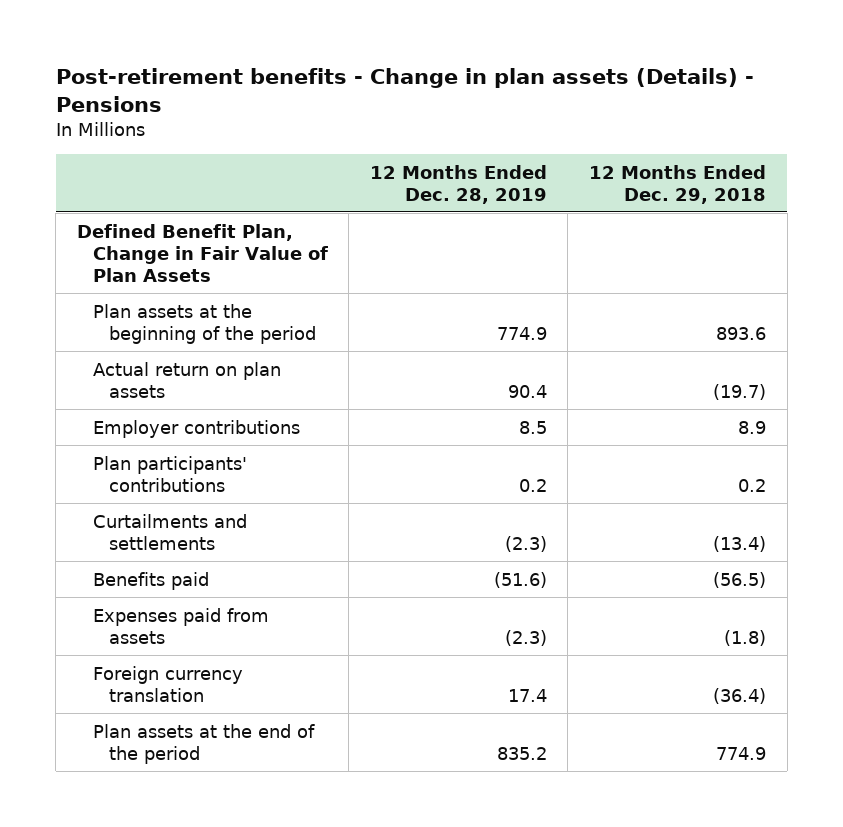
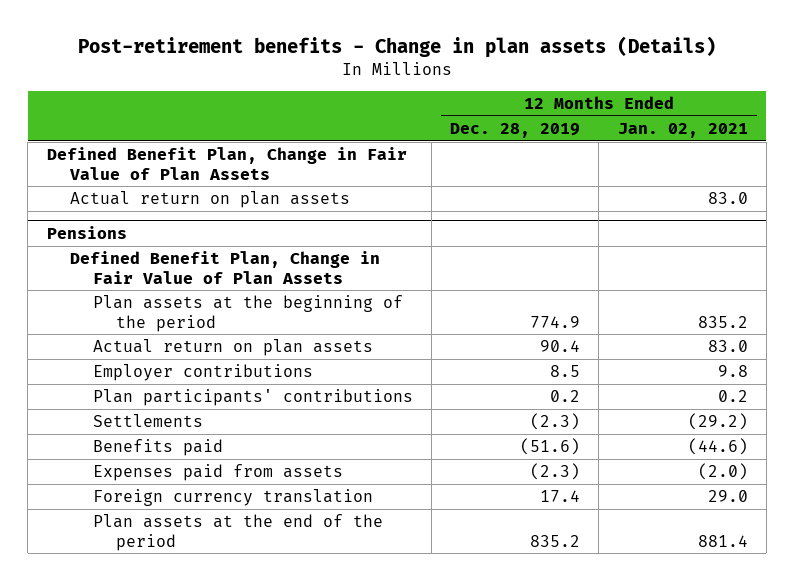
[55,67,754,112] Post-retirement benefits - Change in plan assets (Details) - Pensions -> [78,36,717,59] Post-retirement benefits - Change in plan assets (Details)
[589,164,767,204] 12 Months Ended Dec. 29, 2018 -> none
none -> [617,123,748,139] Jan. 02, 2021
none -> [69,191,350,209] Actual return on plan assets
none -> [46,225,127,239] Pensions
none -> [69,251,380,284] Defined Benefit Plan, Change in Fair Value of Plan Assets
[92,513,247,550] Curtailments and settlements -> none
none -> [93,414,204,428] Settlements

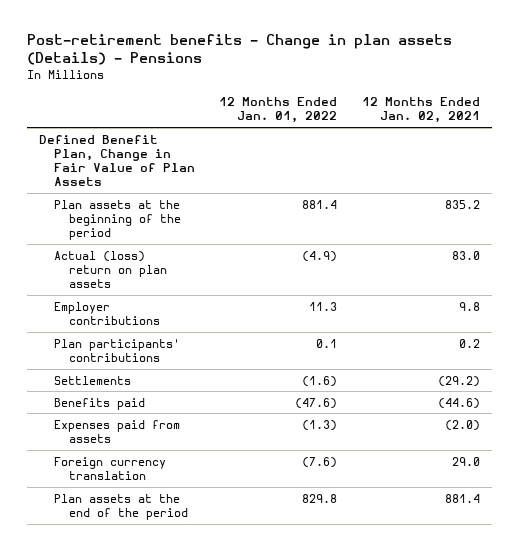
[78,36,717,59] Post-retirement benefits - Change in plan assets (Details) -> [26,33,452,66] Post-retirement benefits - Change in plan assets (Details) - Pensions
[450,123,581,139] Dec. 28, 2019 -> none
none -> [219,97,338,124] 12 Months Ended Jan. 01, 2022
[69,191,350,209] Actual return on plan assets -> none
[46,225,127,239] Pensions -> none
[69,251,380,284] Defined Benefit Plan, Change in Fair Value of Plan Assets -> none
[93,339,374,357] Actual return on plan assets -> [53,250,167,288] Actual (loss) return on plan assets

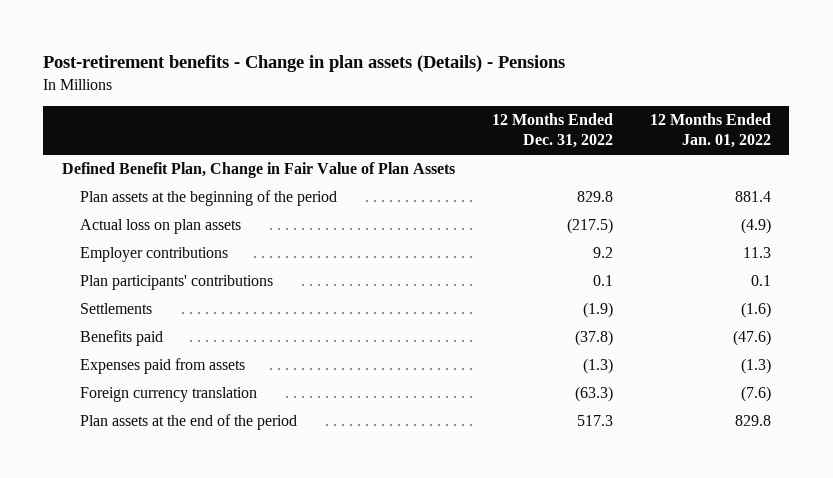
[362,97,481,124] 12 Months Ended Jan. 02, 2021 -> none
none -> [491,113,613,149] 12 Months Ended Dec. 31, 2022
[53,250,167,288] Actual (loss) return on plan assets -> [80,219,242,235] Actual loss on plan assets

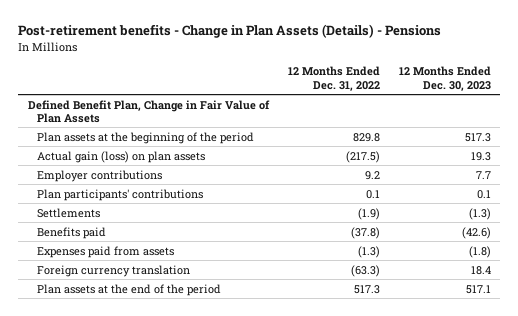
[43,55,566,73] Post-retirement benefits - Change in plan assets (Details) - Pensions -> [18,24,442,39] Post-retirement benefits - Change in Plan Assets (Details) - Pensions
[649,113,771,149] 12 Months Ended Jan. 01, 2022 -> none
none -> [398,66,491,91] 12 Months Ended Dec. 30, 2023
[80,219,242,235] Actual loss on plan assets -> [36,150,205,163] Actual gain (loss) on plan assets

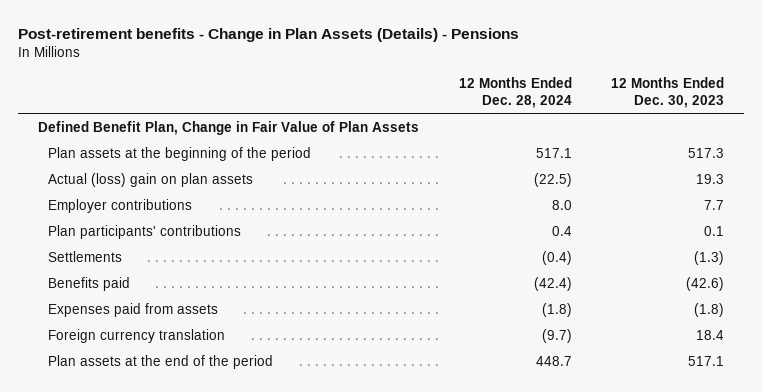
[287,66,380,91] 12 Months Ended Dec. 31, 2022 -> none
none -> [458,77,572,108] 12 Months Ended Dec. 28, 2024
[36,150,205,163] Actual gain (loss) on plan assets -> [47,172,253,187] Actual (loss) gain on plan assets

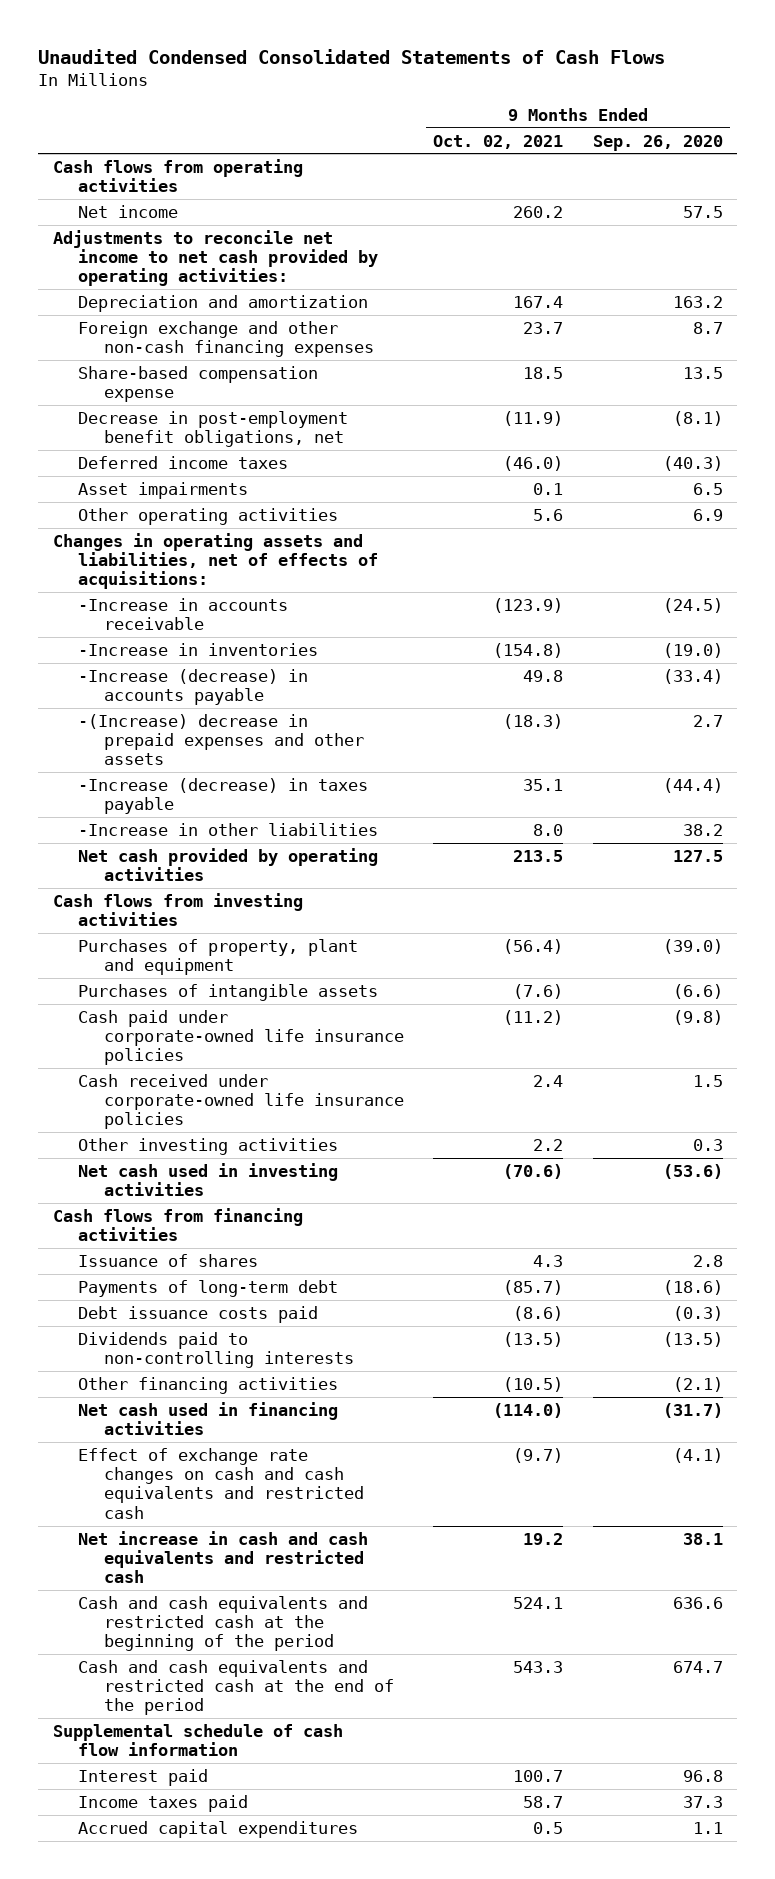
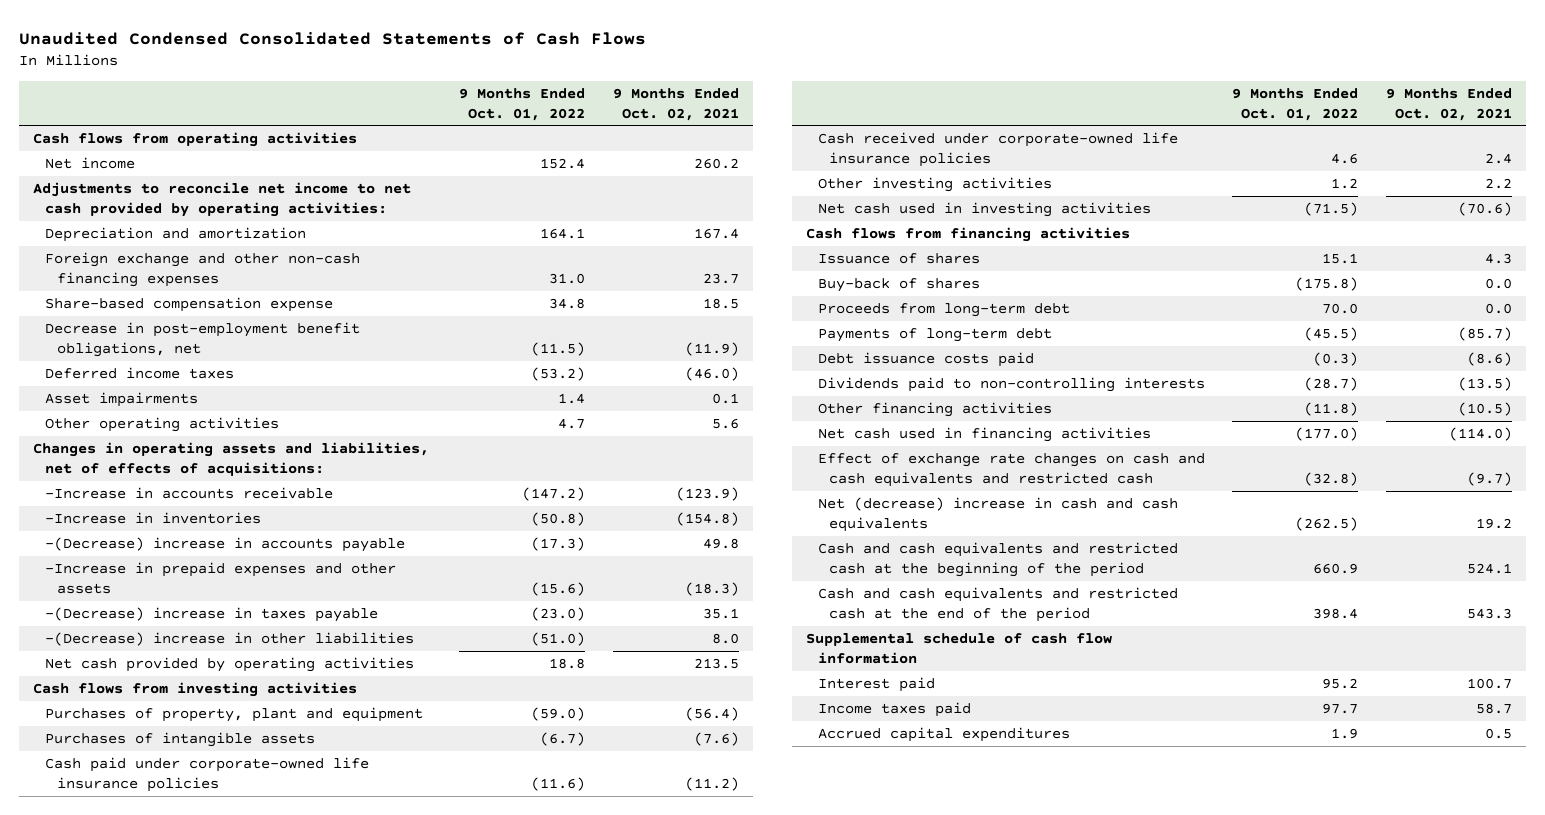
[592,134,723,151] Sep. 26, 2020 -> none
none -> [459,87,586,121] 9 Months Ended Oct. 01, 2022
[78,668,309,706] -Increase (decrease) in accounts payable -> [44,537,405,553] -(Decrease) increase in accounts payable
[78,713,364,766] -(Increase) decrease in prepaid expenses and other assets -> [44,562,396,594] -Increase in prepaid expenses and other assets
[78,777,369,815] -Increase (decrease) in taxes payable -> [44,607,378,623] -(Decrease) increase in taxes payable
[78,822,379,836] -Increase in other liabilities -> [44,632,414,647] -(Decrease) increase in other liabilities
none -> [817,278,980,293] Buy-back of shares
none -> [817,303,1070,318] Proceeds from long-term debt
[78,1530,369,1584] Net increase in cash and cash equivalents and restricted cash -> [817,497,1178,532] Net (decrease) increase in cash and cash equivalents

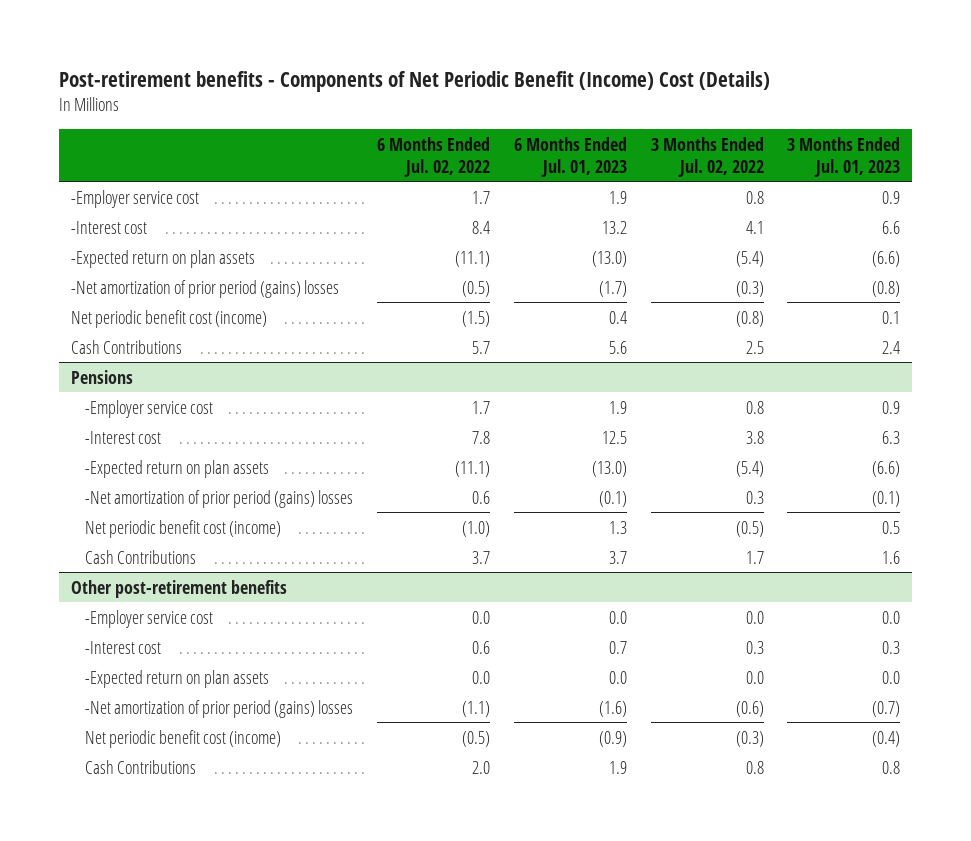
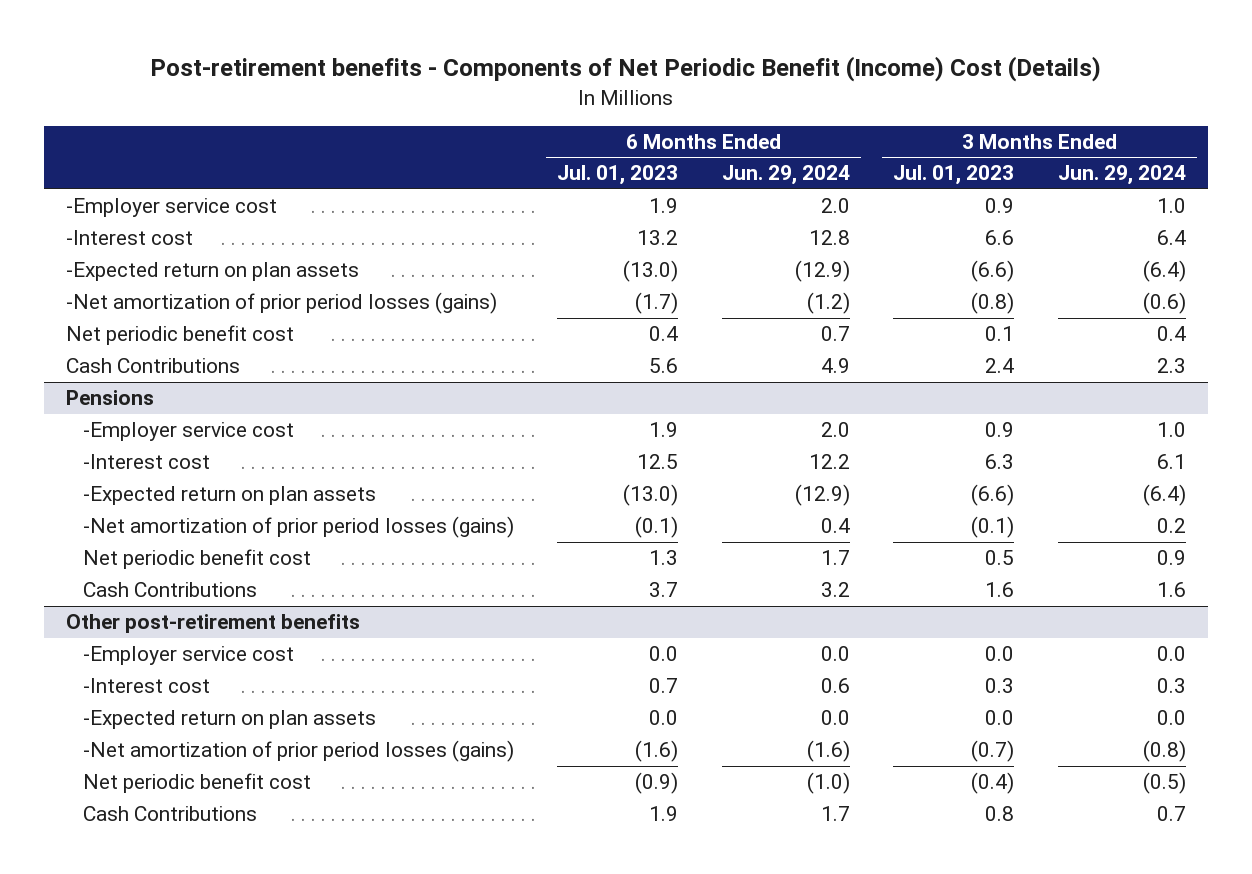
[377,137,491,177] 6 Months Ended Jul. 02, 2022 -> none
[650,137,764,177] 3 Months Ended Jul. 02, 2022 -> none
none -> [721,165,850,186] Jun. 29, 2024
none -> [1057,165,1186,186] Jun. 29, 2024
[70,279,339,298] -Net amortization of prior period (gains) losses -> [65,292,497,315] -Net amortization of prior period losses (gains)
[70,309,267,328] Net periodic benefit cost (income) -> [65,325,294,346] Net periodic benefit cost
[85,489,354,508] -Net amortization of prior period (gains) losses -> [82,516,514,539] -Net amortization of prior period losses (gains)
[85,519,282,538] Net periodic benefit cost (income) -> [82,549,311,570] Net periodic benefit cost
[85,699,354,718] -Net amortization of prior period (gains) losses -> [82,740,514,763] -Net amortization of prior period losses (gains)
[85,729,282,748] Net periodic benefit cost (income) -> [82,773,311,794] Net periodic benefit cost

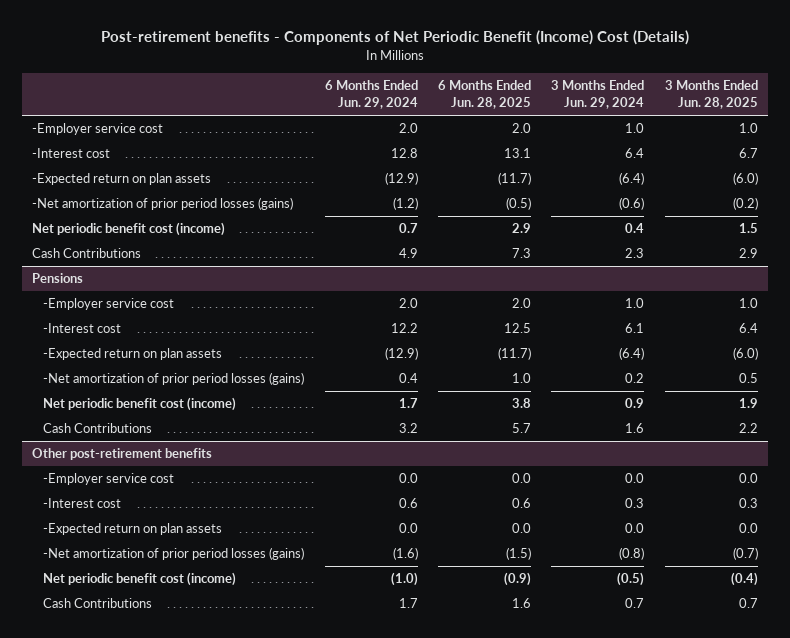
[557,165,679,186] Jul. 01, 2023 -> none
[893,165,1015,186] Jul. 01, 2023 -> none
none -> [438,80,532,110] 6 Months Ended Jun. 28, 2025
none -> [664,80,758,110] 3 Months Ended Jun. 28, 2025
[65,325,294,346] Net periodic benefit cost -> [31,222,225,237] Net periodic benefit cost (income)
[82,549,311,570] Net periodic benefit cost -> [43,397,237,412] Net periodic benefit cost (income)
[82,773,311,794] Net periodic benefit cost -> [43,572,237,587] Net periodic benefit cost (income)

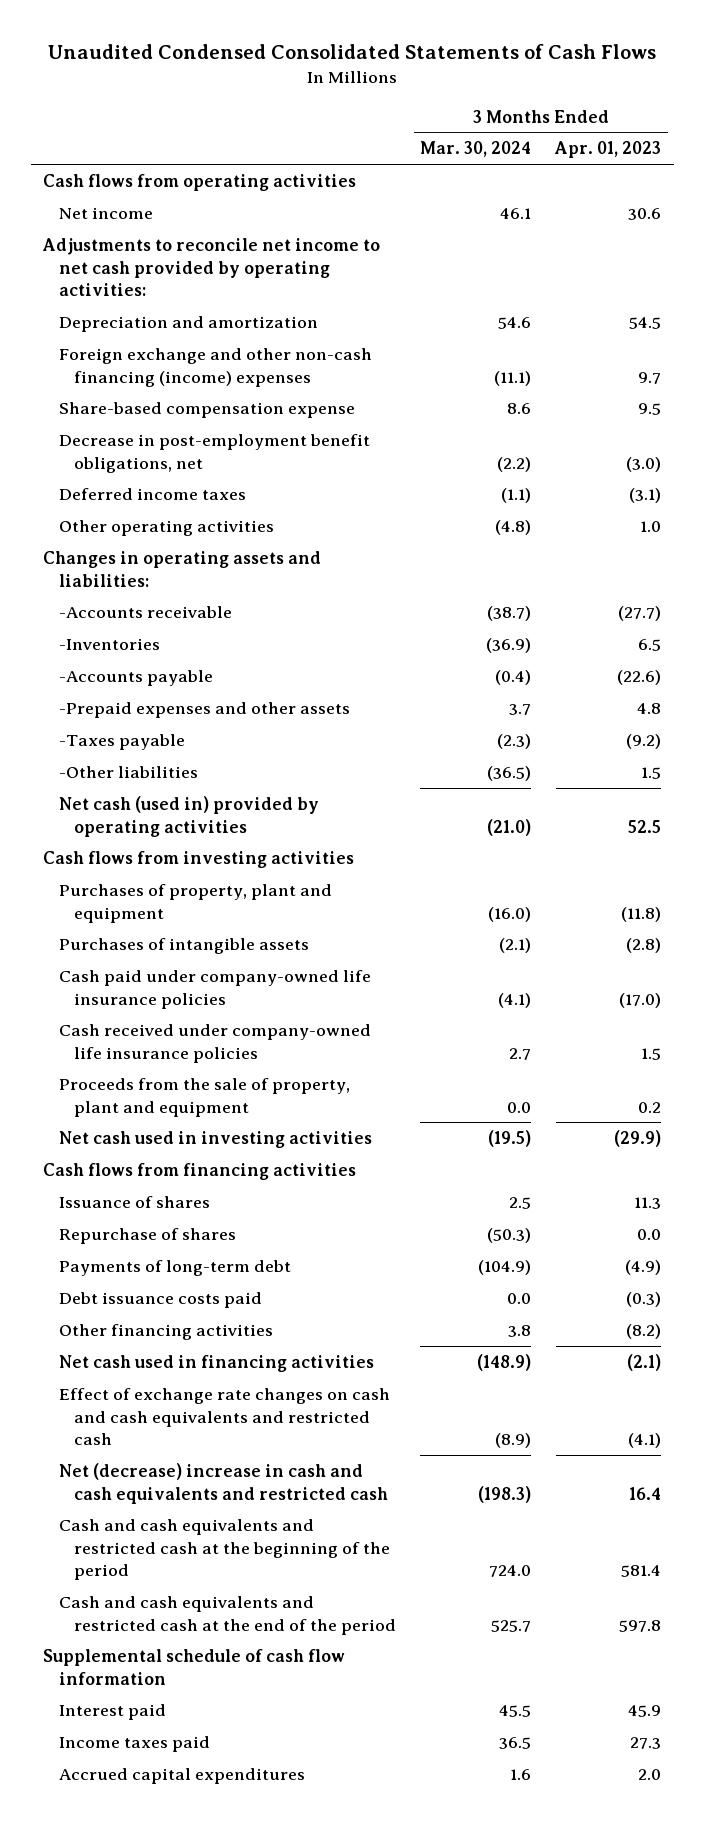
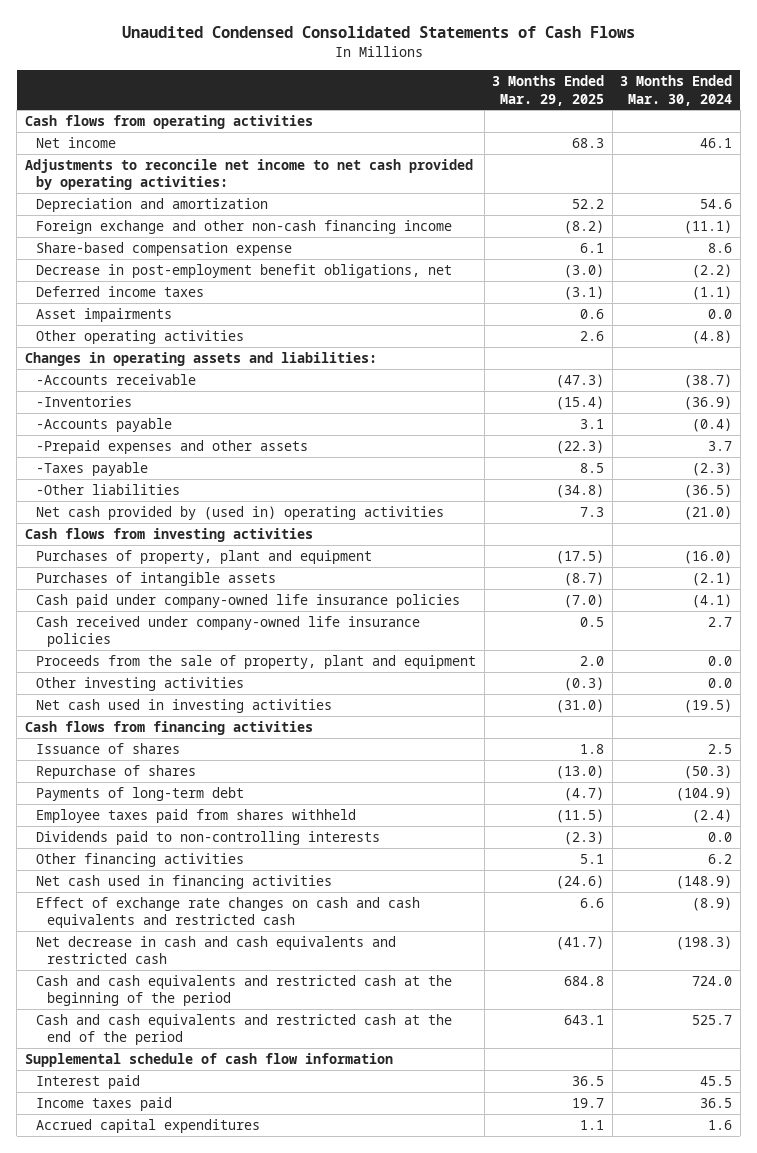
[554,141,662,159] Apr. 01, 2023 -> none
none -> [492,74,605,106] 3 Months Ended Mar. 29, 2025
[58,348,372,387] Foreign exchange and other non-cash financing (income) expenses -> [36,219,453,234] Foreign exchange and other non-cash financing income
none -> [36,307,173,322] Asset impairments
[58,796,319,837] Net cash (used in) provided by operating activities -> [36,505,445,520] Net cash provided by (used in) operating activities
none -> [36,676,245,691] Other investing activities
[58,1292,262,1309] Debt issuance costs paid -> none
none -> [36,808,357,823] Employee taxes paid from shares withheld
none -> [36,830,381,845] Dividends paid to non-controlling interests
[508,1325,532,1338] 3.8 -> [708,853,733,864] 6.2
[58,1463,388,1504] Net (decrease) increase in cash and cash equivalents and restricted cash -> [36,935,397,965] Net decrease in cash and cash equivalents and restricted cash

